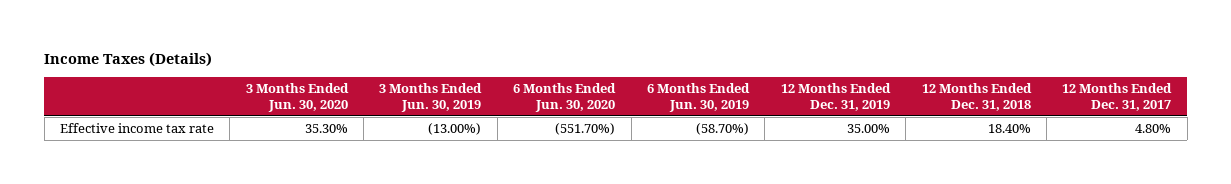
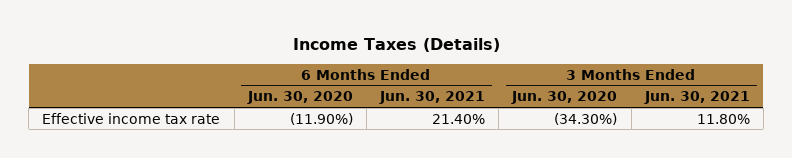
[379,82,483,112] 3 Months Ended Jun. 30, 2019 -> none
[647,82,751,112] 6 Months Ended Jun. 30, 2019 -> none
[780,82,891,111] 12 Months Ended Dec. 31, 2019 -> none
[921,82,1032,111] 12 Months Ended Dec. 31, 2018 -> none
[1062,82,1173,111] 12 Months Ended Dec. 31, 2017 -> none
none -> [379,91,486,105] Jun. 30, 2021
none -> [643,91,750,105] Jun. 30, 2021
[304,123,348,133] 35.30% -> [554,112,618,125] (34.30%)
[555,122,616,135] (551.70%) -> [289,112,353,125] (11.90%)

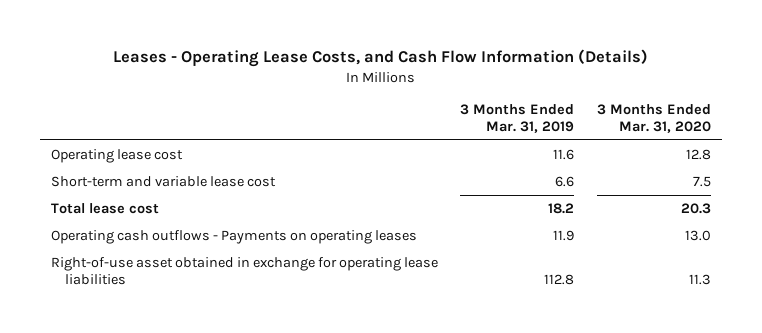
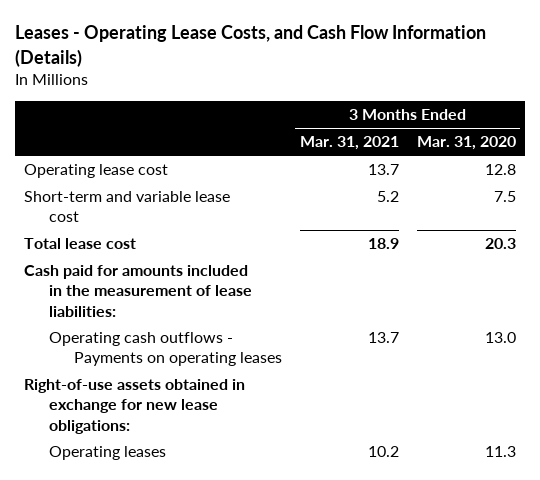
[460,104,575,133] 3 Months Ended Mar. 31, 2019 -> none
none -> [299,136,399,151] Mar. 31, 2021
none -> [23,265,252,317] Cash paid for amounts included in the measurement of lease liabilities:
none -> [23,379,245,434] Right-of-use assets obtained in exchange for new lease obligations:
[50,257,438,285] Right-of-use asset obtained in exchange for operating lease liabilities -> [48,446,166,461] Operating leases

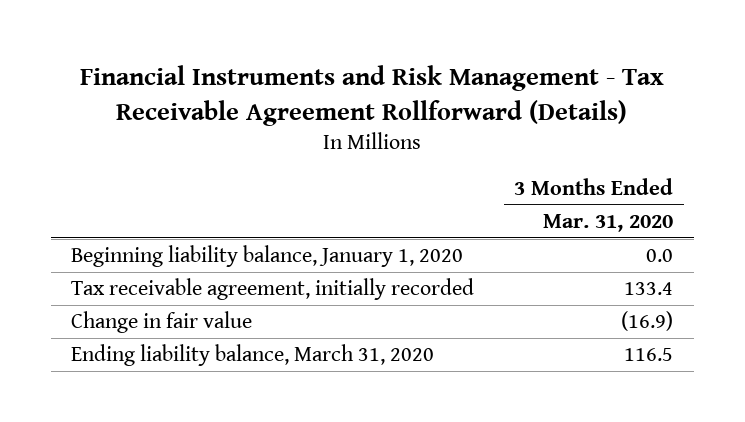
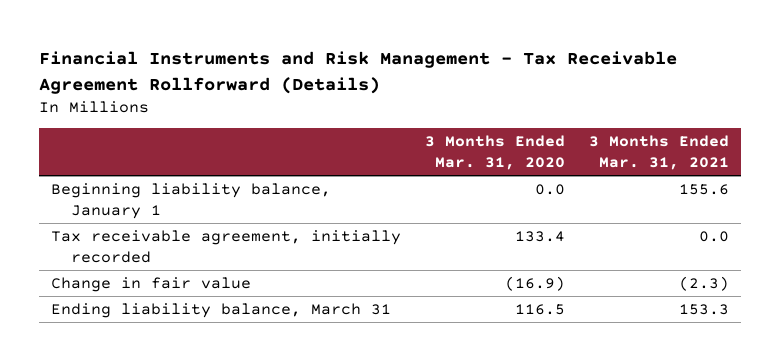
none -> [589,135,730,171] 3 Months Ended Mar. 31, 2021
[71,245,464,268] Beginning liability balance, January 1, 2020 -> [50,182,331,220] Beginning liability balance, January 1
[71,344,435,367] Ending liability balance, March 31, 2020 -> [50,302,391,318] Ending liability balance, March 31

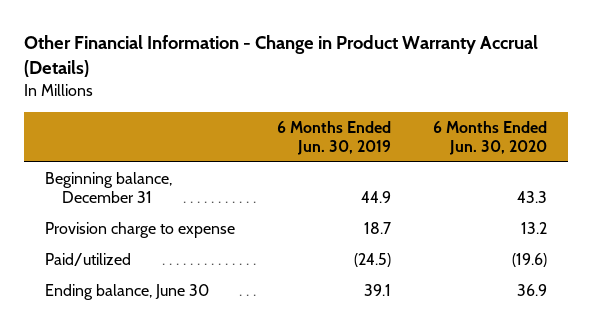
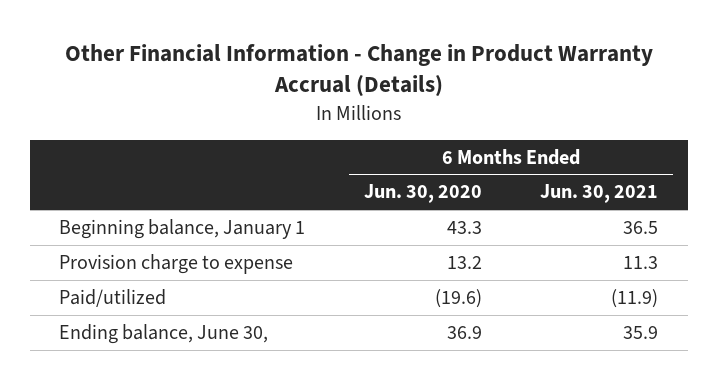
[277,121,392,155] 6 Months Ended Jun. 30, 2019 -> none
none -> [540,184,659,204] Jun. 30, 2021
[45,172,173,203] Beginning balance, December 31 -> [59,218,306,239] Beginning balance, January 1
[45,284,210,301] Ending balance, June 30 -> [59,323,269,344] Ending balance, June 30,

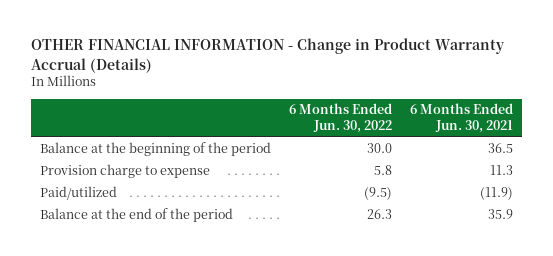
[64,44,653,98] Other Financial Information - Change in Product Warranty Accrual (Details) -> [31,38,506,73] OTHER FINANCIAL INFORMATION - Change in Product Warranty Accrual (Details)
[363,184,482,204] Jun. 30, 2020 -> none
none -> [289,103,393,133] 6 Months Ended Jun. 30, 2022
[59,218,306,239] Beginning balance, January 1 -> [40,141,272,156] Balance at the beginning of the period
[59,323,269,344] Ending balance, June 30, -> [40,207,234,222] Balance at the end of the period

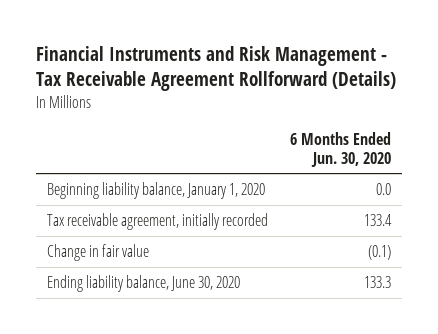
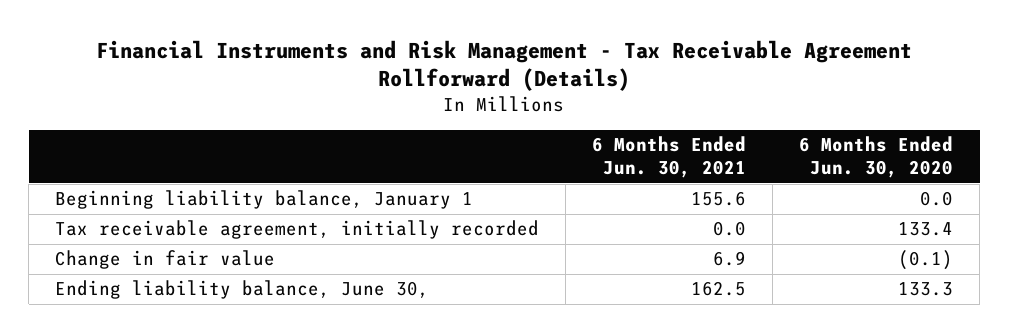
none -> [592,136,747,179] 6 Months Ended Jun. 30, 2021
[46,181,265,199] Beginning liability balance, January 1, 2020 -> [55,190,474,210] Beginning liability balance, January 1
[46,274,240,292] Ending liability balance, June 30, 2020 -> [55,280,430,300] Ending liability balance, June 30,

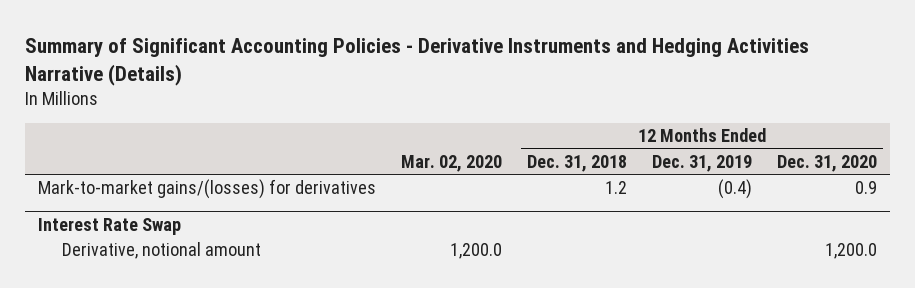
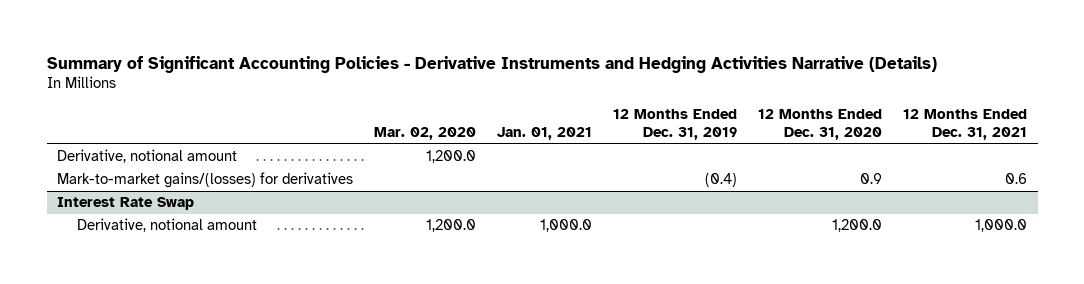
[526,154,627,172] Dec. 31, 2018 -> none
none -> [497,127,593,141] Jan. 01, 2021
none -> [903,109,1028,141] 12 Months Ended Dec. 31, 2021
none -> [57,149,238,164] Derivative, notional amount

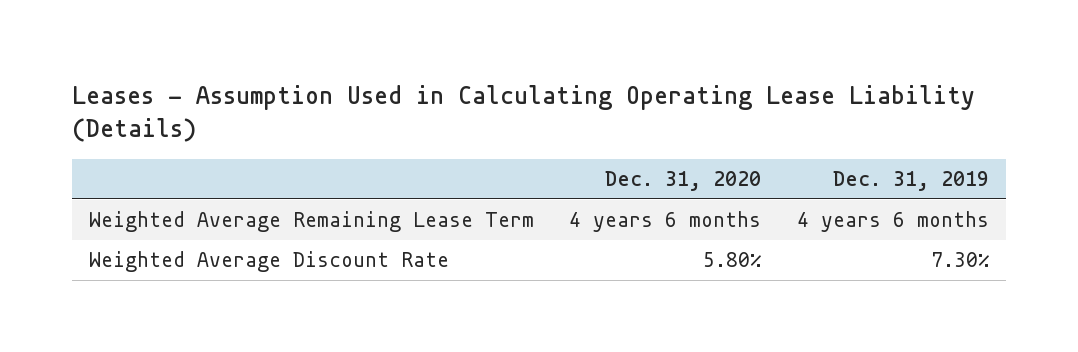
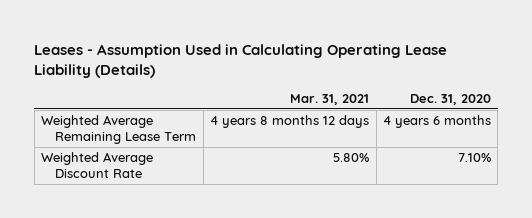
[832,171,989,192] Dec. 31, 2019 -> none
none -> [290,94,370,106] Mar. 31, 2021
[703,252,763,268] 5.80% -> [458,153,492,163] 7.10%

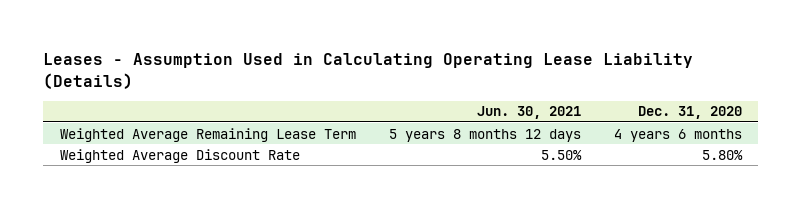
[290,94,370,106] Mar. 31, 2021 -> none
none -> [476,106,581,120] Jun. 30, 2021
[458,153,492,163] 7.10% -> [701,149,743,160] 5.80%

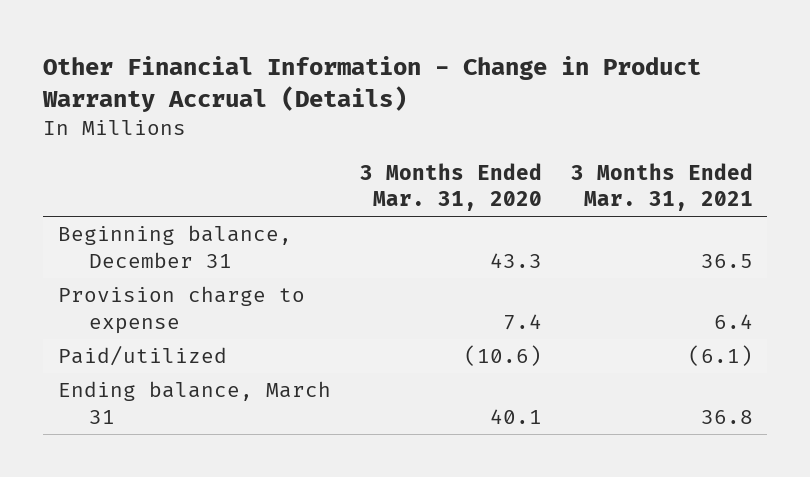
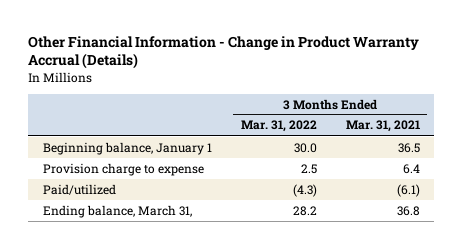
[359,162,542,212] 3 Months Ended Mar. 31, 2020 -> none
none -> [240,120,317,133] Mar. 31, 2022
[57,225,292,268] Beginning balance, December 31 -> [42,141,212,155] Beginning balance, January 1
[57,381,331,424] Ending balance, March 31 -> [42,204,192,218] Ending balance, March 31,

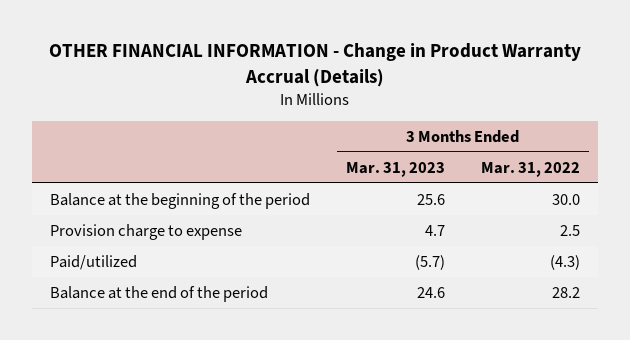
[27,35,419,70] Other Financial Information - Change in Product Warranty Accrual (Details) -> [48,43,581,87] OTHER FINANCIAL INFORMATION - Change in Product Warranty Accrual (Details)
[345,120,420,133] Mar. 31, 2021 -> none
none -> [345,161,445,177] Mar. 31, 2023
[42,141,212,155] Beginning balance, January 1 -> [49,192,310,209] Balance at the beginning of the period
[42,204,192,218] Ending balance, March 31, -> [49,285,268,302] Balance at the end of the period

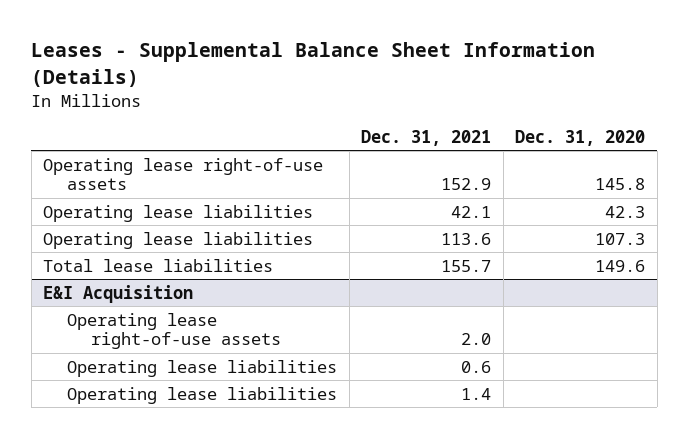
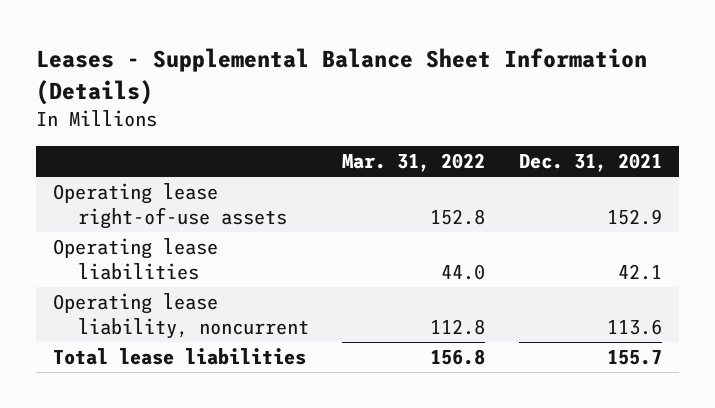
[515,129,646,146] Dec. 31, 2020 -> none
none -> [342,153,486,173] Mar. 31, 2022
[43,231,314,249] Operating lease liabilities -> [52,293,309,339] Operating lease liability, noncurrent
[43,284,194,303] E&I Acquisition -> none
[67,312,282,350] Operating lease right-of-use assets -> none
[67,359,338,377] Operating lease liabilities -> none
[67,386,338,404] Operating lease liabilities -> none

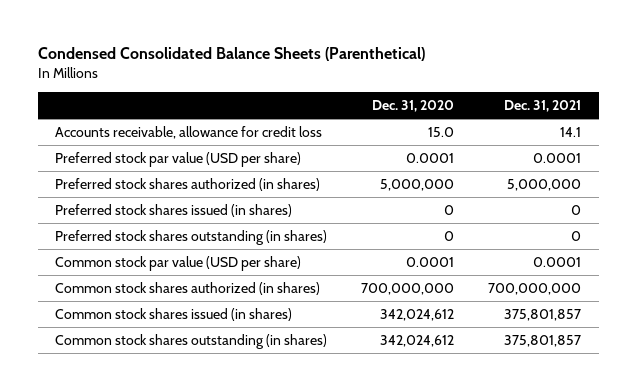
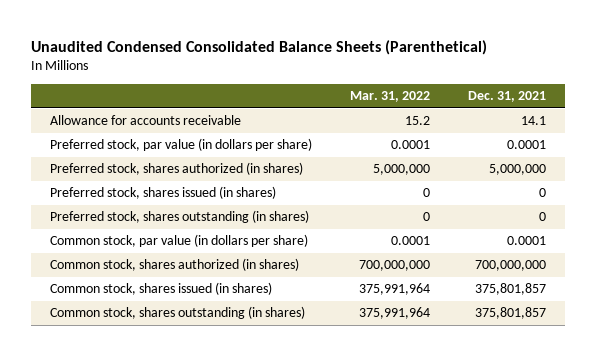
[37,47,425,62] Condensed Consolidated Balance Sheets (Parenthetical) -> [30,40,487,56] Unaudited Condensed Consolidated Balance Sheets (Parenthetical)
[372,99,455,112] Dec. 31, 2020 -> none
none -> [350,91,431,103] Mar. 31, 2022
[54,125,322,139] Accounts receivable, allowance for credit loss -> [49,115,241,126] Allowance for accounts receivable
[54,151,301,167] Preferred stock par value (USD per share) -> [49,138,312,152] Preferred stock, par value (in dollars per share)
[54,177,320,191] Preferred stock shares authorized (in shares) -> [49,162,303,176] Preferred stock, shares authorized (in shares)
[54,203,292,217] Preferred stock shares issued (in shares) -> [49,186,276,200] Preferred stock, shares issued (in shares)
[54,229,327,245] Preferred stock shares outstanding (in shares) -> [49,210,309,224] Preferred stock, shares outstanding (in shares)
[54,255,301,271] Common stock par value (USD per share) -> [49,234,308,248] Common stock, par value (in dollars per share)
[54,281,320,295] Common stock shares authorized (in shares) -> [49,258,299,272] Common stock, shares authorized (in shares)
[54,307,292,321] Common stock shares issued (in shares) -> [49,282,272,296] Common stock, shares issued (in shares)
[54,333,327,349] Common stock shares outstanding (in shares) -> [49,306,305,320] Common stock, shares outstanding (in shares)

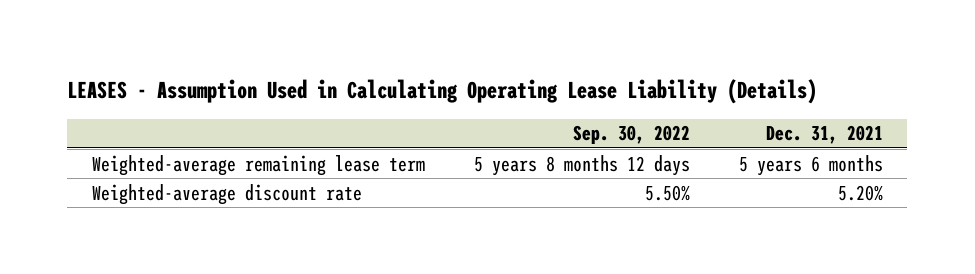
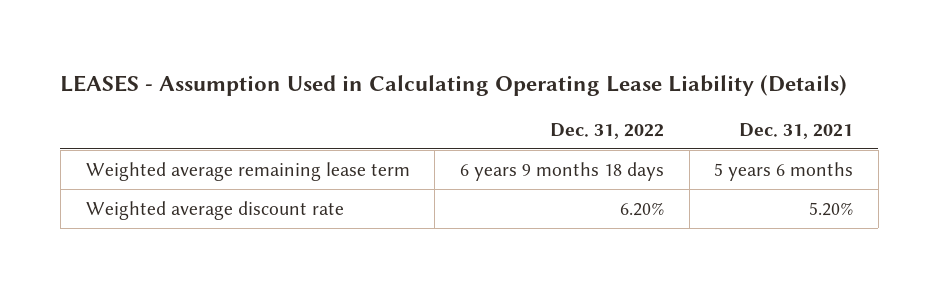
[572,125,690,145] Sep. 30, 2022 -> none
none -> [549,122,664,139] Dec. 31, 2022
[91,154,425,176] Weighted-average remaining lease term -> [85,161,410,181] Weighted average remaining lease term
[91,183,362,205] Weighted-average discount rate -> [85,200,344,220] Weighted average discount rate

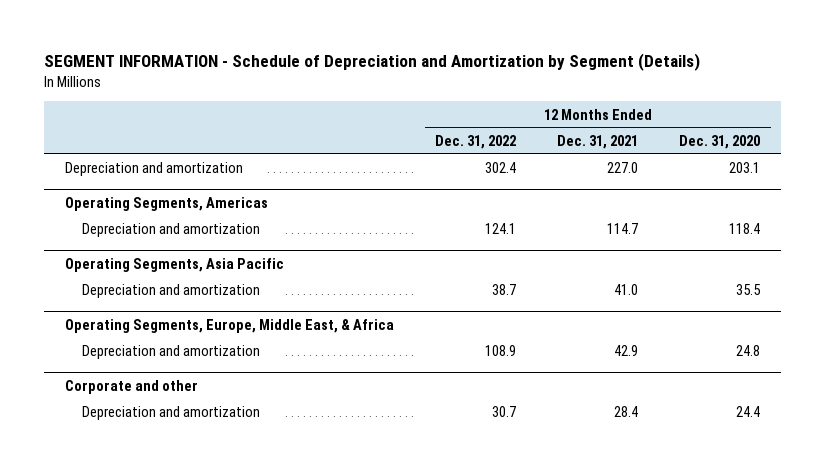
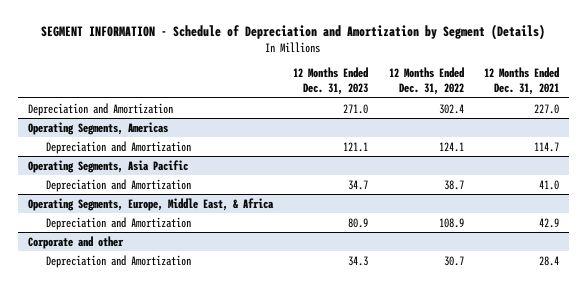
[679,134,761,149] Dec. 31, 2020 -> none
none -> [293,67,369,96] 12 Months Ended Dec. 31, 2023
[64,162,243,177] Depreciation and amortization -> [27,102,173,116] Depreciation and Amortization
[81,223,260,238] Depreciation and amortization -> [45,140,191,154] Depreciation and Amortization
[81,284,260,299] Depreciation and amortization -> [45,178,191,192] Depreciation and Amortization
[81,345,260,360] Depreciation and amortization -> [45,216,191,230] Depreciation and Amortization
[81,406,260,421] Depreciation and amortization -> [45,254,191,268] Depreciation and Amortization

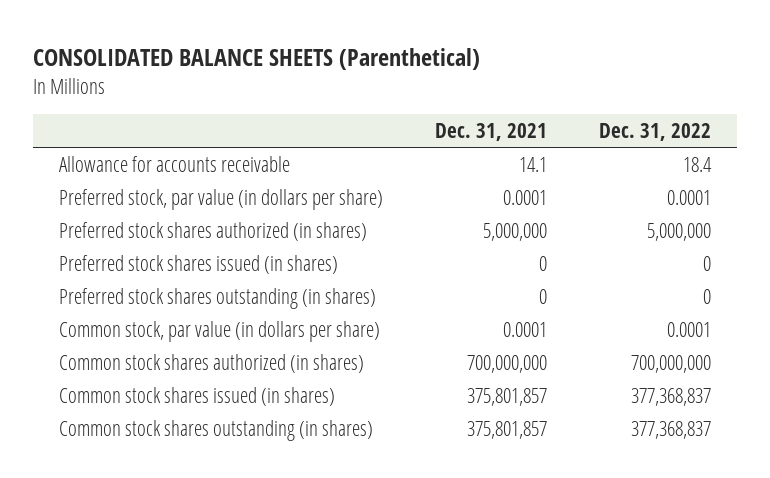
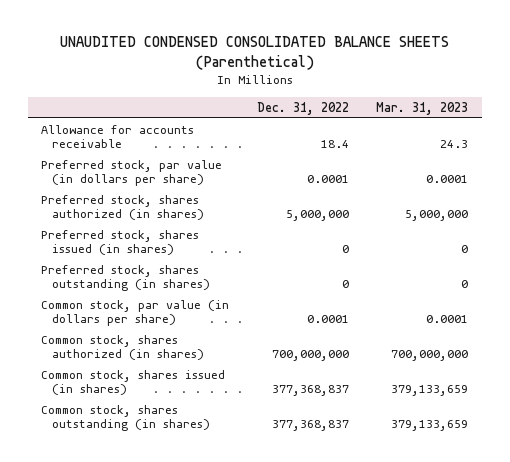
[33,47,481,70] CONSOLIDATED BALANCE SHEETS (Parenthetical) -> [59,36,449,71] UNAUDITED CONDENSED CONSOLIDATED BALANCE SHEETS (Parenthetical)
[435,123,548,142] Dec. 31, 2021 -> none
none -> [376,101,469,115] Mar. 31, 2023
[59,221,368,241] Preferred stock shares authorized (in shares) -> [41,194,204,221] Preferred stock, shares authorized (in shares)
[59,254,339,274] Preferred stock shares issued (in shares) -> [41,229,200,256] Preferred stock, shares issued (in shares)
[59,287,377,309] Preferred stock shares outstanding (in shares) -> [41,264,210,292] Preferred stock, shares outstanding (in shares)
[59,353,365,373] Common stock shares authorized (in shares) -> [41,334,204,361] Common stock, shares authorized (in shares)
[59,386,336,406] Common stock shares issued (in shares) -> [41,369,226,396] Common stock, shares issued (in shares)
[59,419,374,441] Common stock shares outstanding (in shares) -> [41,404,210,432] Common stock, shares outstanding (in shares)

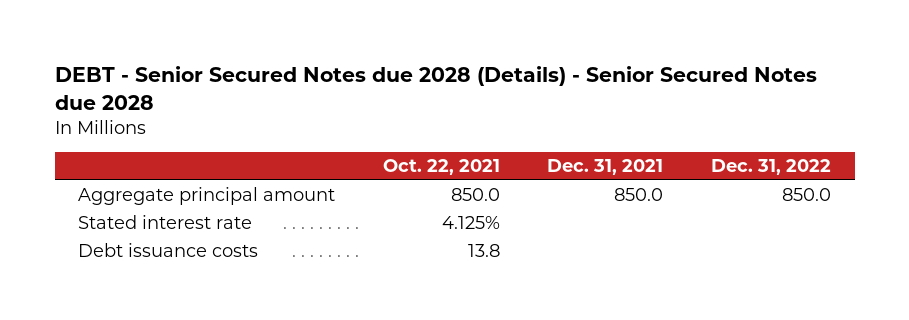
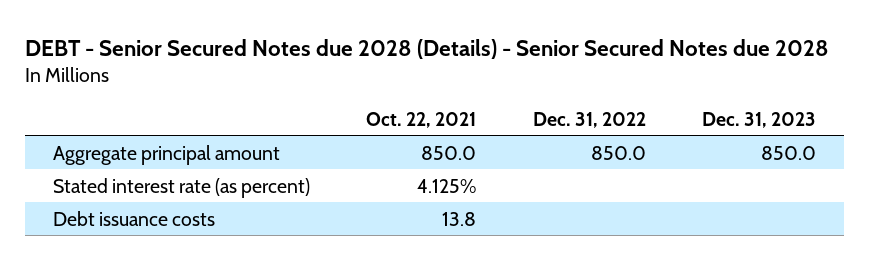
[547,159,664,176] Dec. 31, 2021 -> none
none -> [701,111,816,128] Dec. 31, 2023
[78,215,253,230] Stated interest rate -> [53,177,311,198] Stated interest rate (as percent)

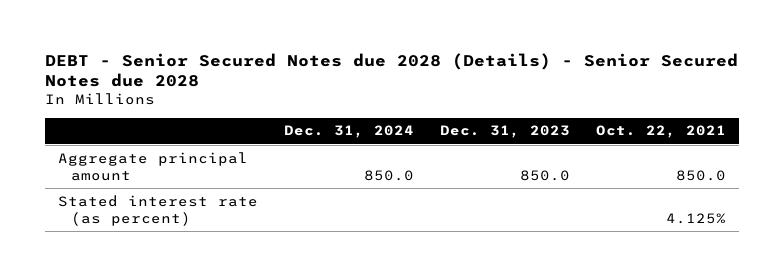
[532,111,646,128] Dec. 31, 2022 -> none
none -> [283,125,414,139] Dec. 31, 2024
[53,210,216,226] Debt issuance costs -> none

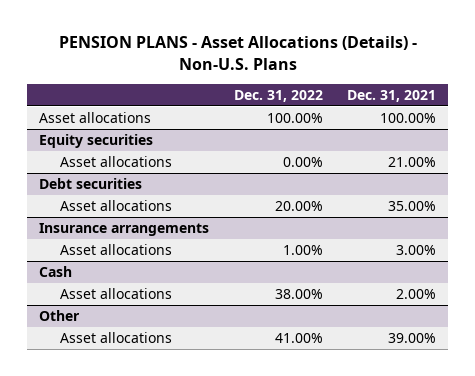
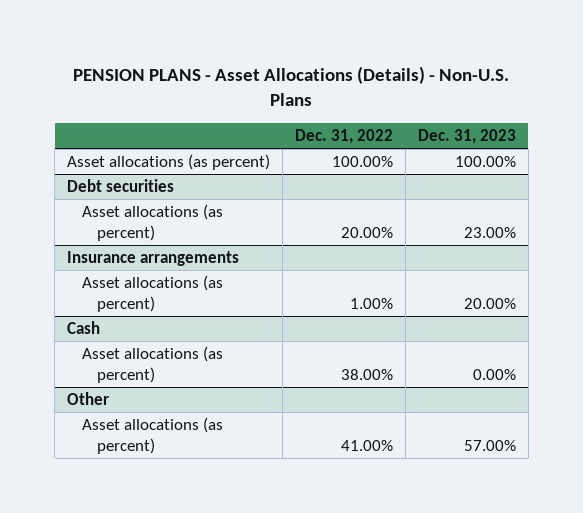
[347,89,437,102] Dec. 31, 2021 -> none
none -> [417,129,516,145] Dec. 31, 2023
[39,134,154,149] Equity securities -> none
[60,156,173,168] Asset allocations -> none
[39,112,152,124] Asset allocations -> [67,154,271,171] Asset allocations (as percent)
[60,200,173,212] Asset allocations -> [82,204,224,241] Asset allocations (as percent)
[60,244,173,256] Asset allocations -> [82,275,224,312] Asset allocations (as percent)
[60,288,173,300] Asset allocations -> [82,346,224,383] Asset allocations (as percent)
[60,332,173,344] Asset allocations -> [82,417,224,454] Asset allocations (as percent)

